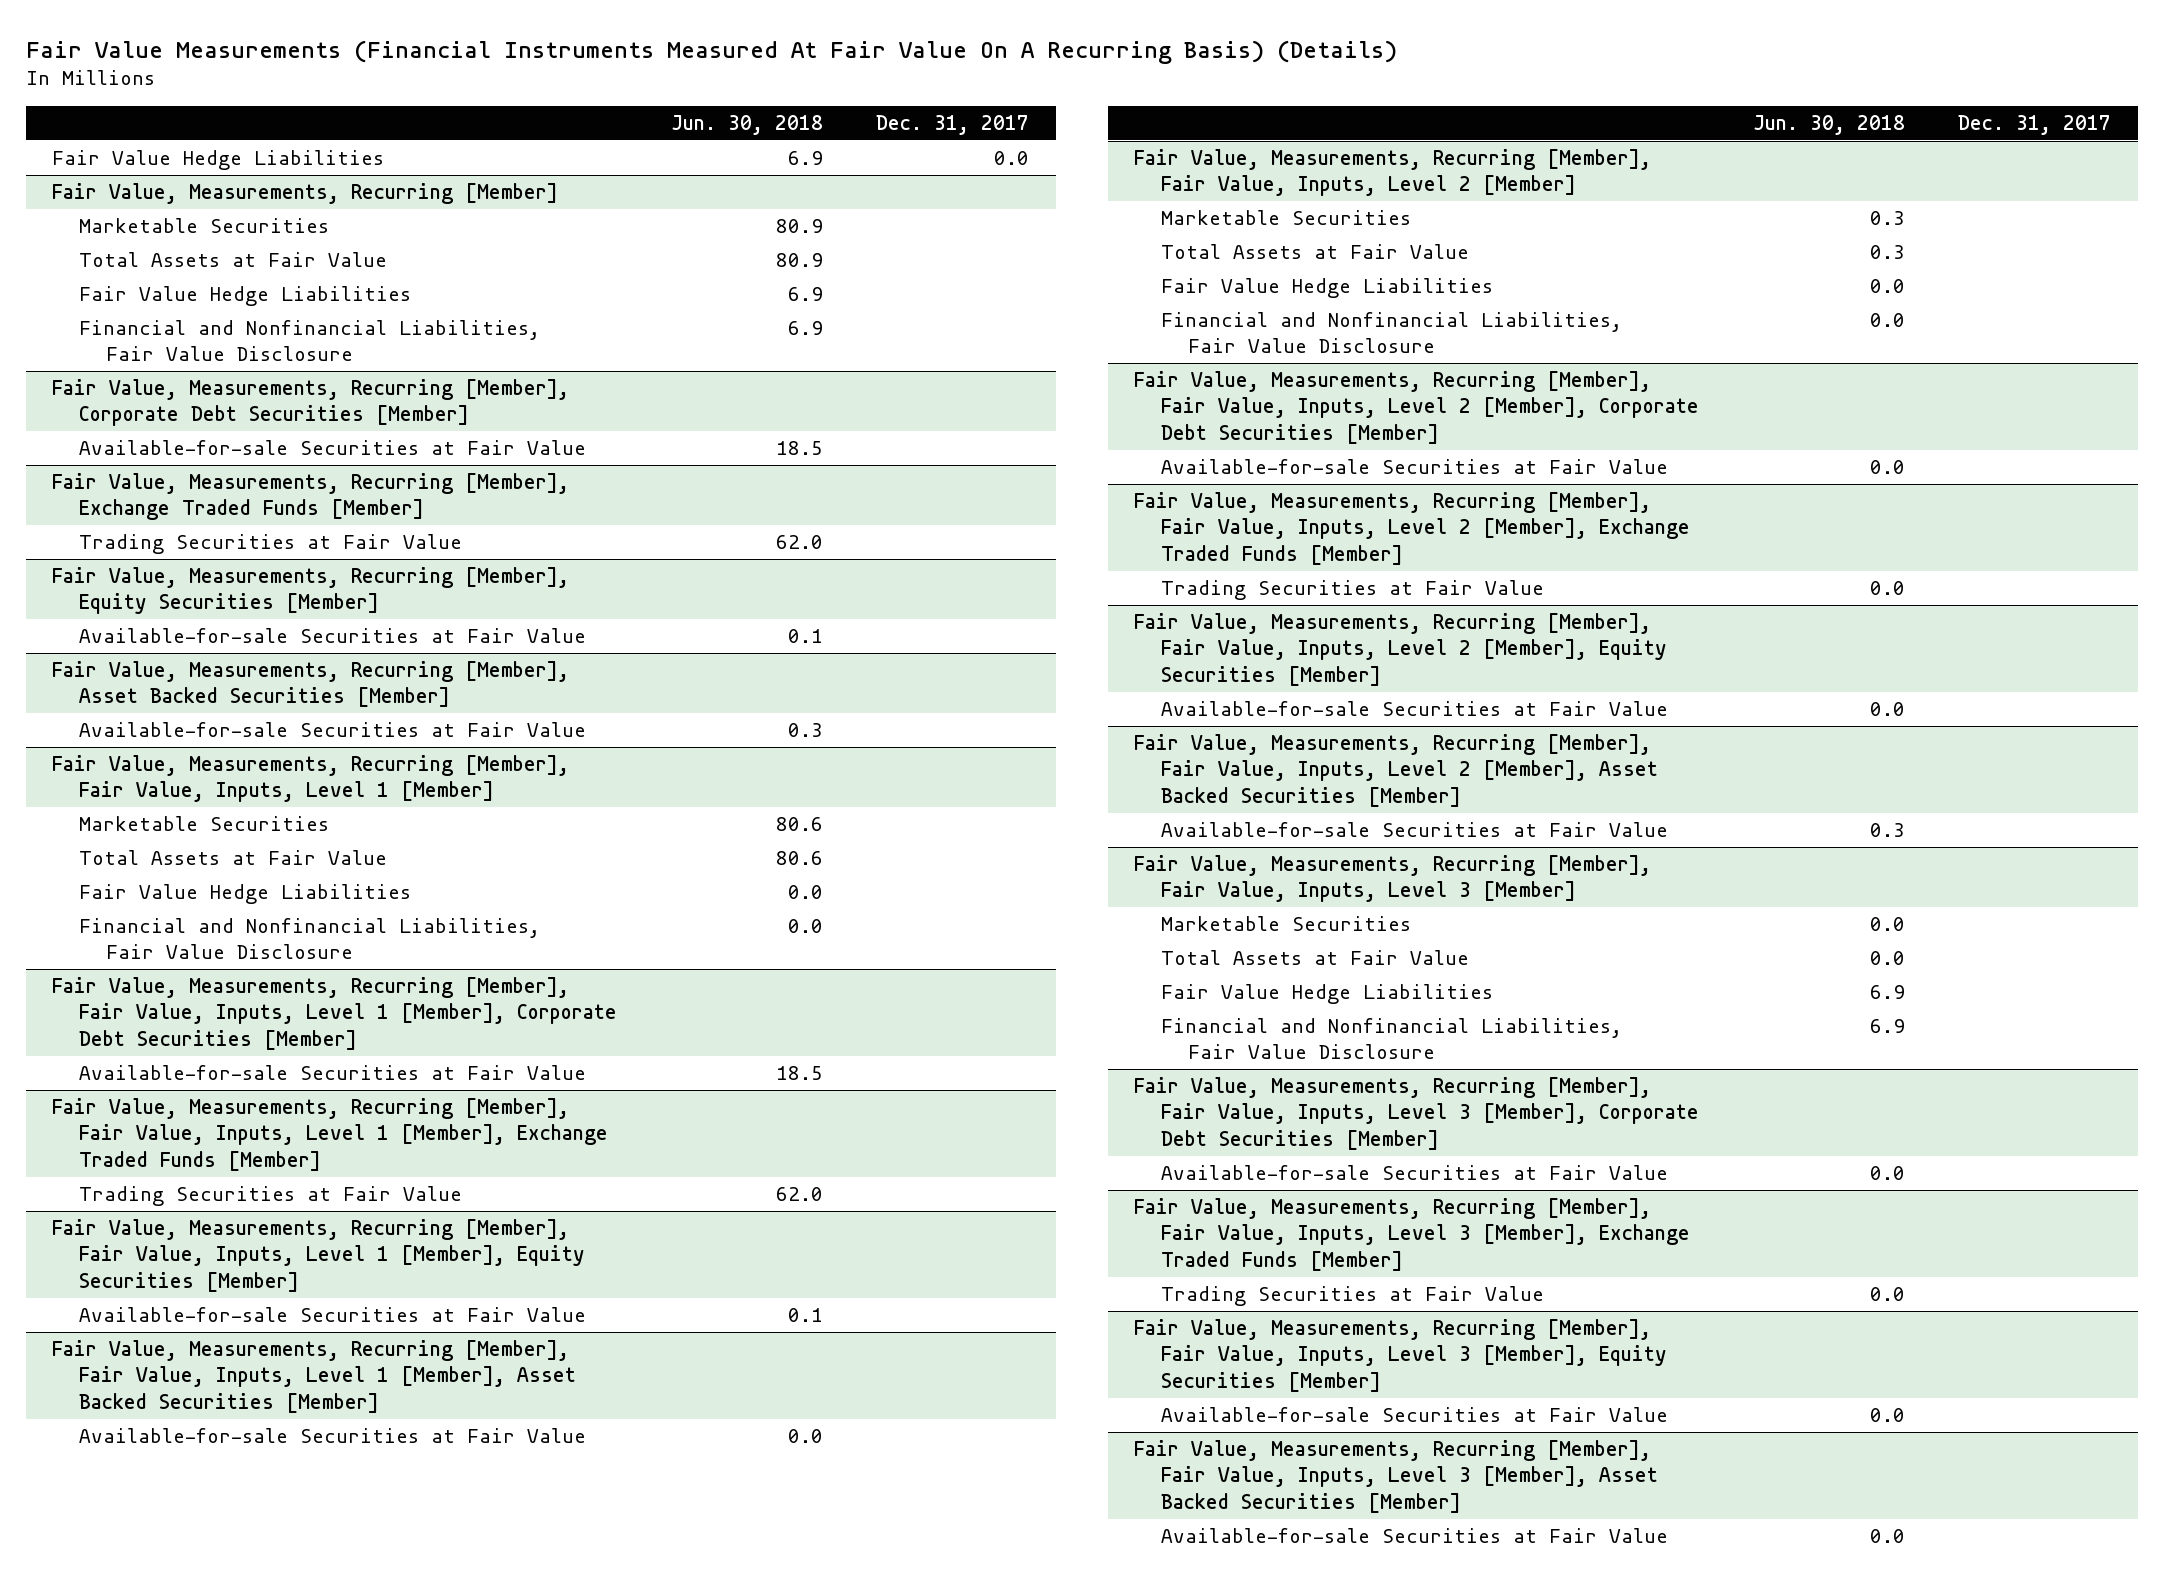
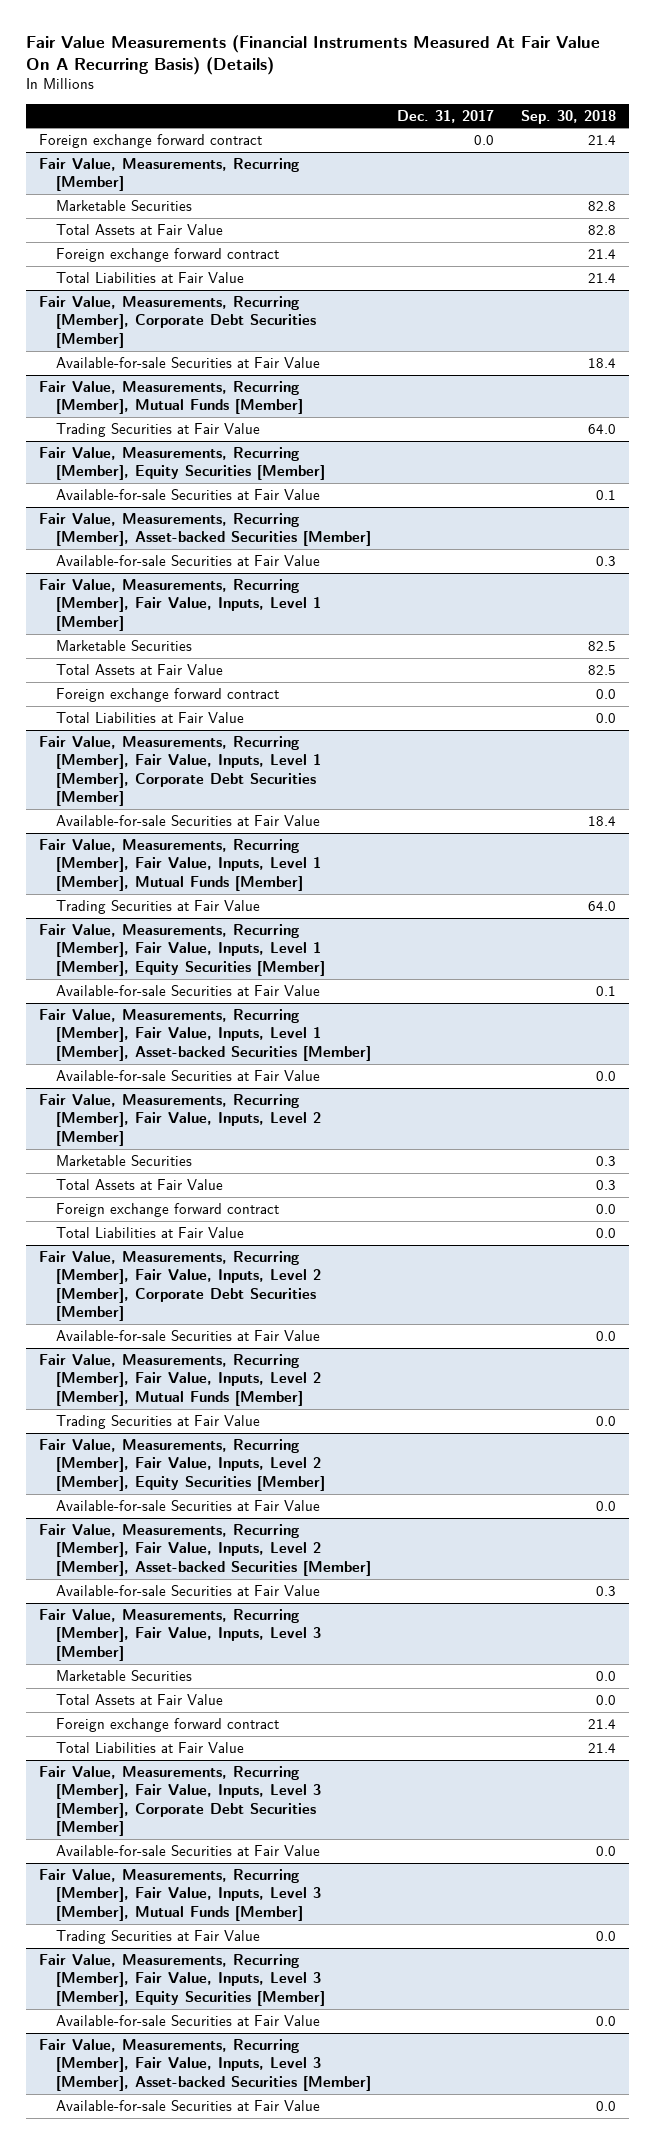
[670,114,823,135] Jun. 30, 2018 -> none
none -> [520,109,616,124] Sep. 30, 2018
[52,150,385,171] Fair Value Hedge Liabilities -> [38,133,262,148] Foreign exchange forward contract
[79,286,412,307] Fair Value Hedge Liabilities -> [56,247,280,262] Foreign exchange forward contract
[79,320,541,362] Financial and Nonfinancial Liabilities, Fair Value Disclosure -> [56,271,245,283] Total Liabilities at Fair Value
[52,473,570,521] Fair Value, Measurements, Recurring [Member], Exchange Traded Funds [Member] -> [38,380,304,415] Fair Value, Measurements, Recurring [Member], Mutual Funds [Member]
[52,661,570,708] Fair Value, Measurements, Recurring [Member], Asset Backed Securities [Member] -> [38,512,372,547] Fair Value, Measurements, Recurring [Member], Asset-backed Securities [Member]
[79,884,412,905] Fair Value Hedge Liabilities -> [56,687,280,702] Foreign exchange forward contract
[79,918,541,960] Financial and Nonfinancial Liabilities, Fair Value Disclosure -> [56,711,245,723] Total Liabilities at Fair Value
[52,1098,609,1171] Fair Value, Measurements, Recurring [Member], Fair Value, Inputs, Level 1 [Member], Exchange Traded Funds [Member] -> [38,838,322,891] Fair Value, Measurements, Recurring [Member], Fair Value, Inputs, Level 1 [Member], Mutual Funds [Member]
[52,1340,577,1413] Fair Value, Measurements, Recurring [Member], Fair Value, Inputs, Level 1 [Member], Asset Backed Securities [Member] -> [38,1008,372,1061] Fair Value, Measurements, Recurring [Member], Fair Value, Inputs, Level 1 [Member], Asset-backed Securities [Member]
[1161,278,1494,299] Fair Value Hedge Liabilities -> [56,1202,280,1217] Foreign exchange forward contract
[1161,312,1623,354] Financial and Nonfinancial Liabilities, Fair Value Disclosure -> [56,1226,245,1238] Total Liabilities at Fair Value
[1134,492,1691,565] Fair Value, Measurements, Recurring [Member], Fair Value, Inputs, Level 2 [Member], Exchange Traded Funds [Member] -> [38,1353,322,1406] Fair Value, Measurements, Recurring [Member], Fair Value, Inputs, Level 2 [Member], Mutual Funds [Member]
[1134,734,1659,807] Fair Value, Measurements, Recurring [Member], Fair Value, Inputs, Level 2 [Member], Asset Backed Securities [Member] -> [38,1523,372,1576] Fair Value, Measurements, Recurring [Member], Fair Value, Inputs, Level 2 [Member], Asset-backed Securities [Member]
[1161,984,1494,1005] Fair Value Hedge Liabilities -> [56,1717,280,1732] Foreign exchange forward contract
[1161,1018,1623,1060] Financial and Nonfinancial Liabilities, Fair Value Disclosure -> [56,1741,245,1753] Total Liabilities at Fair Value
[1134,1198,1691,1271] Fair Value, Measurements, Recurring [Member], Fair Value, Inputs, Level 3 [Member], Exchange Traded Funds [Member] -> [38,1868,322,1921] Fair Value, Measurements, Recurring [Member], Fair Value, Inputs, Level 3 [Member], Mutual Funds [Member]
[1134,1440,1659,1513] Fair Value, Measurements, Recurring [Member], Fair Value, Inputs, Level 3 [Member], Asset Backed Securities [Member] -> [38,2038,372,2091] Fair Value, Measurements, Recurring [Member], Fair Value, Inputs, Level 3 [Member], Asset-backed Securities [Member]

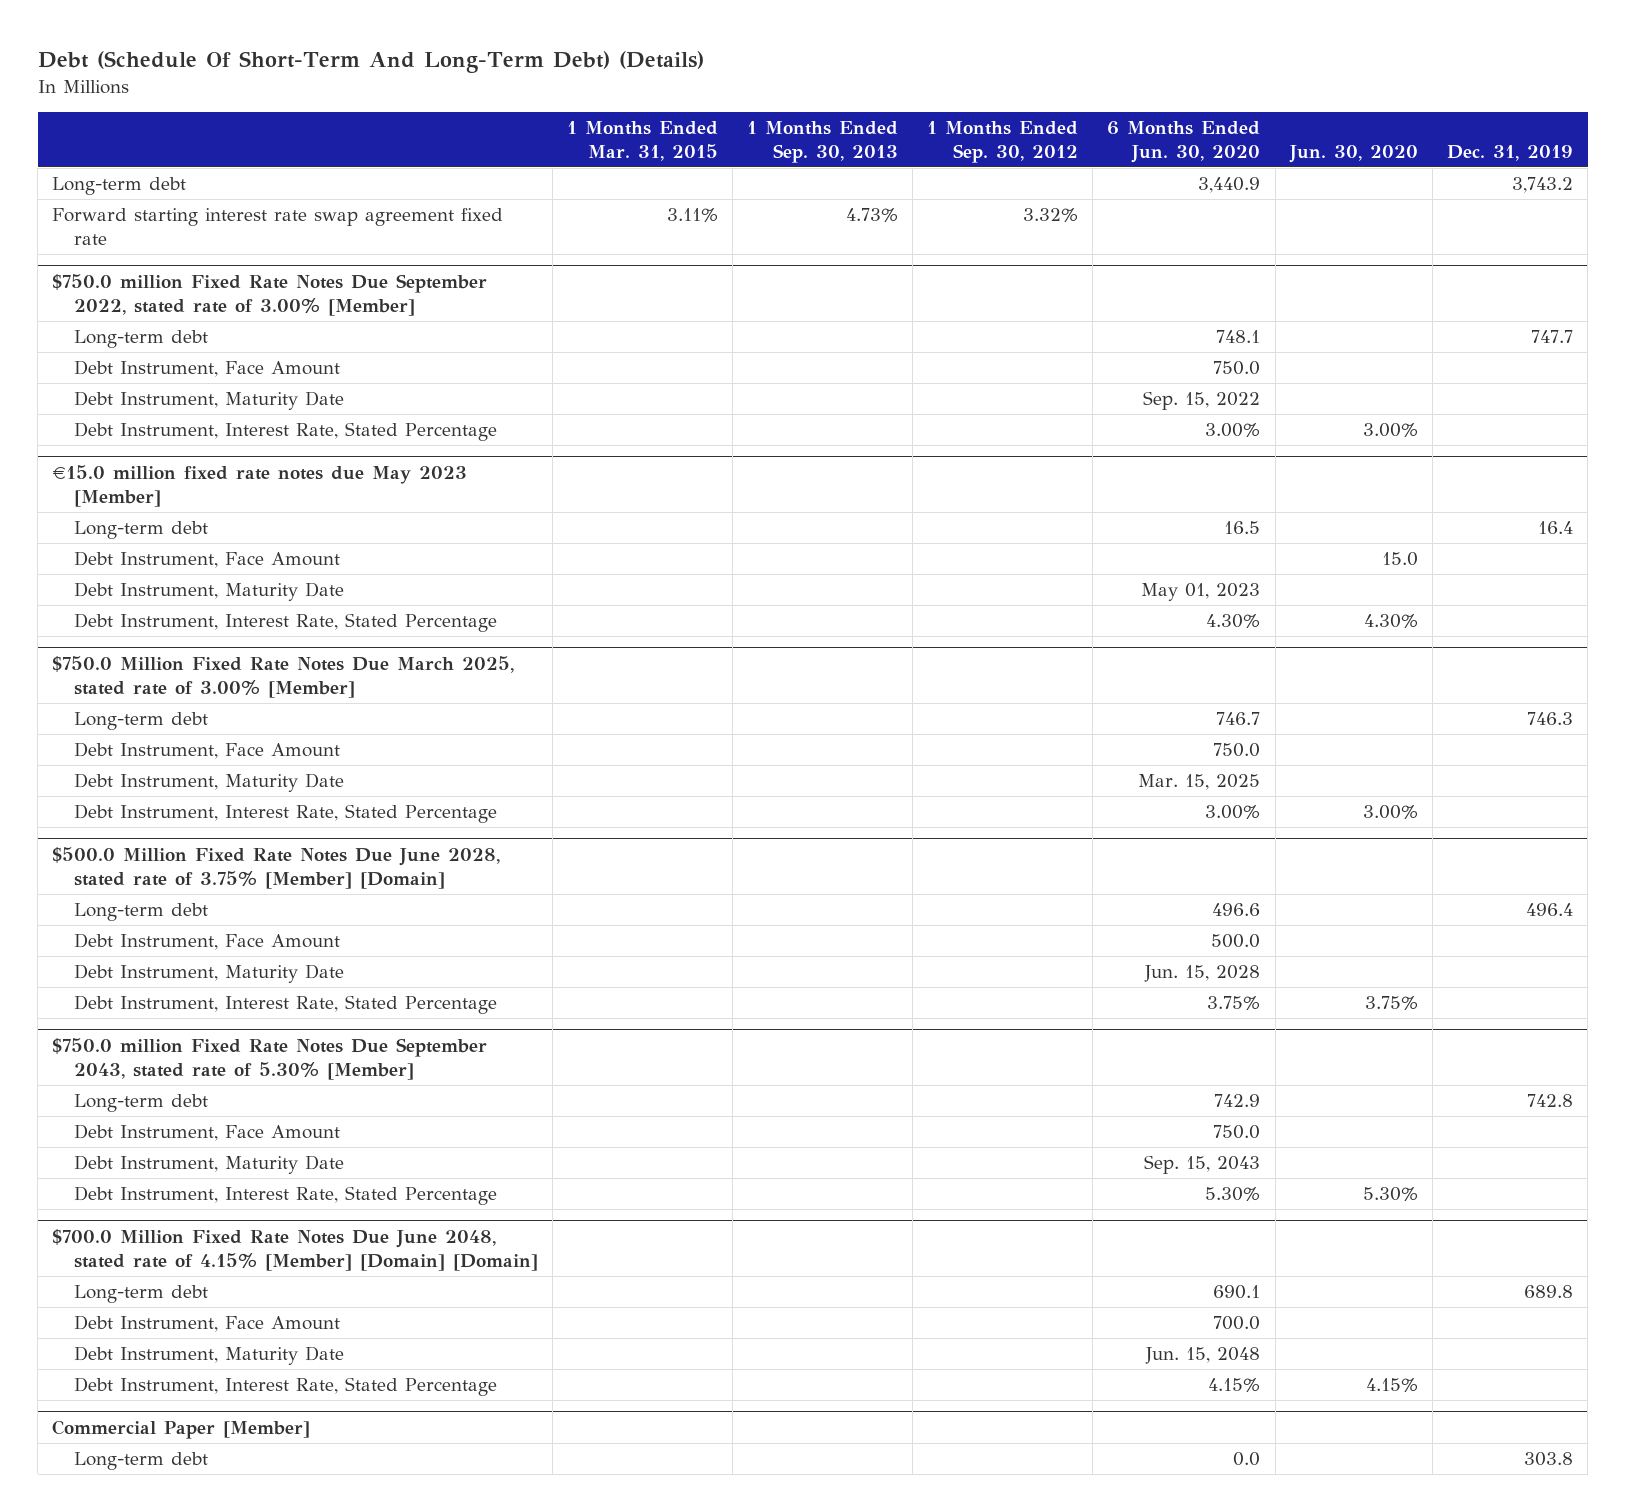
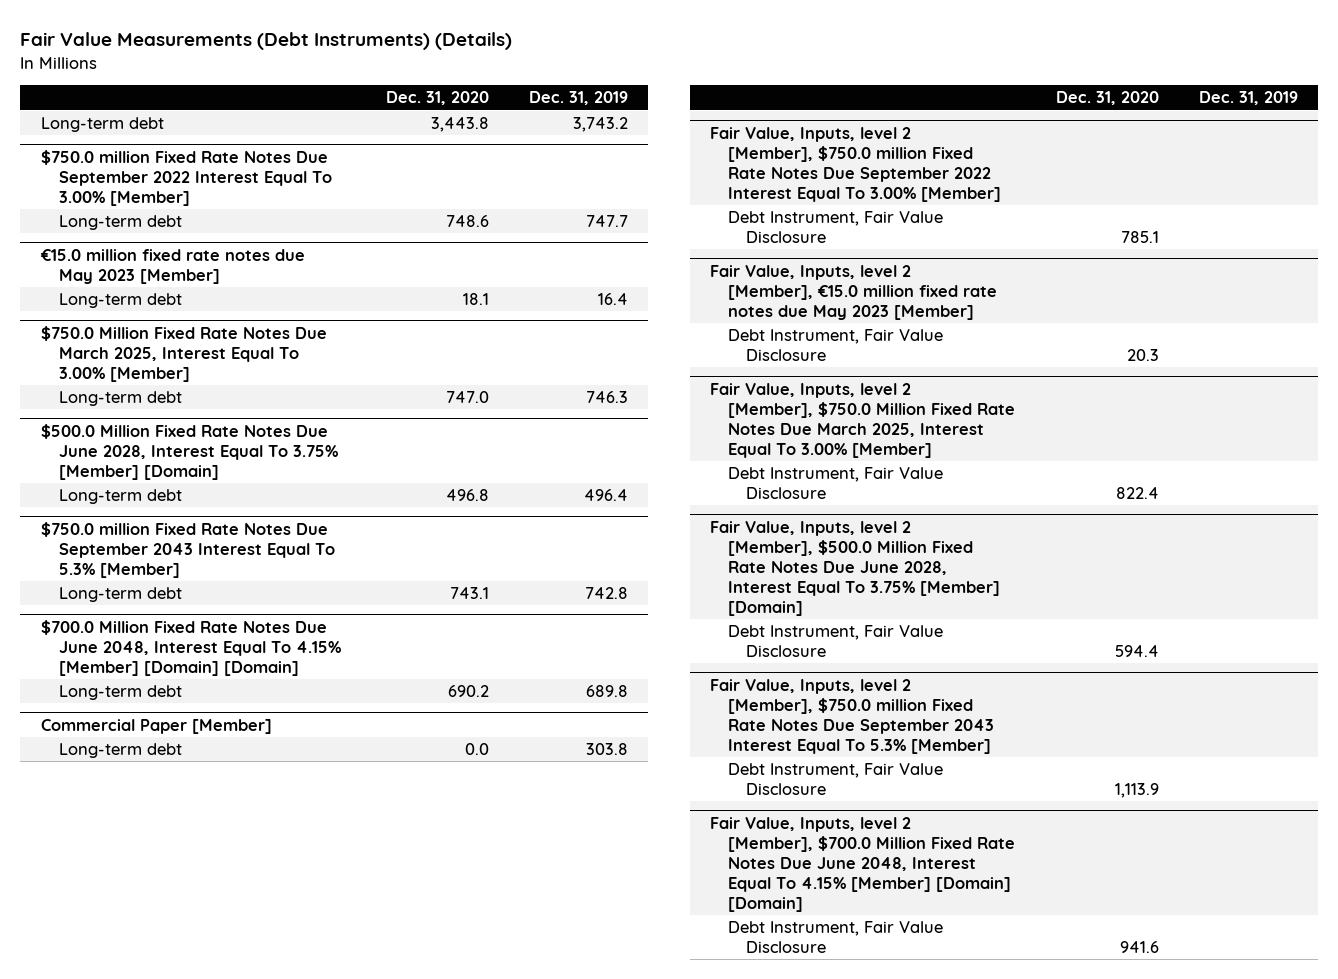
[37,51,704,74] Debt (Schedule Of Short-Term And Long-Term Debt) (Details) -> [20,32,513,51] Fair Value Measurements (Debt Instruments) (Details)
[566,120,718,161] 1 Months Ended Mar. 31, 2015 -> none
[747,120,899,163] 1 Months Ended Sep. 30, 2013 -> none
[927,120,1079,163] 1 Months Ended Sep. 30, 2012 -> none
[1107,120,1261,163] 6 Months Ended Jun. 30, 2020 -> none
[1288,144,1418,163] Jun. 30, 2020 -> none
none -> [385,91,489,106] Dec. 31, 2020
[52,208,504,245] Forward starting interest rate swap agreement fixed rate -> none
[52,274,488,316] $750.0 million Fixed Rate Notes Due September 2022, stated rate of 3.00% [Member] -> [40,150,332,206] $750.0 million Fixed Rate Notes Due September 2022 Interest Equal To 3.00% [Member]
[73,360,340,378] Debt Instrument, Face Amount -> none
[73,391,344,411] Debt Instrument, Maturity Date -> none
[73,422,497,442] Debt Instrument, Interest Rate, Stated Percentage -> none
[73,551,340,569] Debt Instrument, Face Amount -> none
[73,582,344,602] Debt Instrument, Maturity Date -> none
[73,613,497,633] Debt Instrument, Interest Rate, Stated Percentage -> none
[52,656,515,698] $750.0 Million Fixed Rate Notes Due March 2025, stated rate of 3.00% [Member] -> [40,326,327,382] $750.0 Million Fixed Rate Notes Due March 2025, Interest Equal To 3.00% [Member]
[73,742,340,760] Debt Instrument, Face Amount -> none
[73,773,344,793] Debt Instrument, Maturity Date -> none
[73,804,497,824] Debt Instrument, Interest Rate, Stated Percentage -> none
[52,847,501,889] $500.0 Million Fixed Rate Notes Due June 2028, stated rate of 3.75% [Member] [Domain] -> [40,424,338,480] $500.0 Million Fixed Rate Notes Due June 2028, Interest Equal To 3.75% [Member] [Domain]
[73,933,340,951] Debt Instrument, Face Amount -> none
[73,964,344,984] Debt Instrument, Maturity Date -> none
[73,995,497,1015] Debt Instrument, Interest Rate, Stated Percentage -> none
[52,1038,488,1080] $750.0 million Fixed Rate Notes Due September 2043, stated rate of 5.30% [Member] -> [40,522,335,578] $750.0 million Fixed Rate Notes Due September 2043 Interest Equal To 5.3% [Member]
[73,1124,340,1142] Debt Instrument, Face Amount -> none
[73,1155,344,1175] Debt Instrument, Maturity Date -> none
[73,1186,497,1206] Debt Instrument, Interest Rate, Stated Percentage -> none
[52,1229,538,1271] $700.0 Million Fixed Rate Notes Due June 2048, stated rate of 4.15% [Member] [Domain] [Domain] -> [40,620,341,676] $700.0 Million Fixed Rate Notes Due June 2048, Interest Equal To 4.15% [Member] [Domain] [Domain]
[73,1315,340,1333] Debt Instrument, Face Amount -> none
[73,1346,344,1366] Debt Instrument, Maturity Date -> none
[73,1377,497,1397] Debt Instrument, Interest Rate, Stated Percentage -> none
none -> [710,127,1002,202] Fair Value, Inputs, level 2 [Member], $750.0 million Fixed Rate Notes Due September 2022 Interest Equal To 3.00% [Member]
none -> [728,211,944,243] Debt Instrument, Fair Value Disclosure
none -> [710,265,998,320] Fair Value, Inputs, level 2 [Member], €15.0 million fixed rate notes due May 2023 [Member]
none -> [728,329,944,361] Debt Instrument, Fair Value Disclosure
none -> [710,383,1016,458] Fair Value, Inputs, level 2 [Member], $750.0 Million Fixed Rate Notes Due March 2025, Interest Equal To 3.00% [Member]
none -> [728,467,944,499] Debt Instrument, Fair Value Disclosure
none -> [710,521,1001,616] Fair Value, Inputs, level 2 [Member], $500.0 Million Fixed Rate Notes Due June 2028, Interest Equal To 3.75% [Member] [Domain]
none -> [728,625,944,657] Debt Instrument, Fair Value Disclosure
none -> [710,679,995,754] Fair Value, Inputs, level 2 [Member], $750.0 million Fixed Rate Notes Due September 2043 Interest Equal To 5.3% [Member]
none -> [728,763,944,795] Debt Instrument, Fair Value Disclosure
none -> [710,817,1016,912] Fair Value, Inputs, level 2 [Member], $700.0 Million Fixed Rate Notes Due June 2048, Interest Equal To 4.15% [Member] [Domain] [Domain]
none -> [728,921,944,953] Debt Instrument, Fair Value Disclosure

